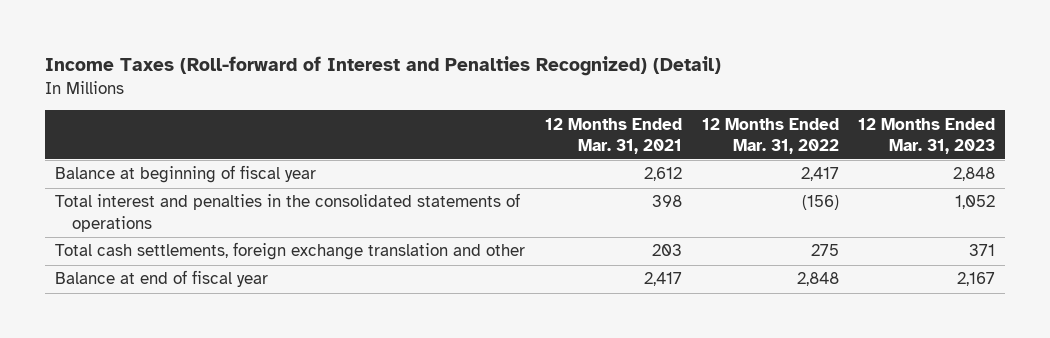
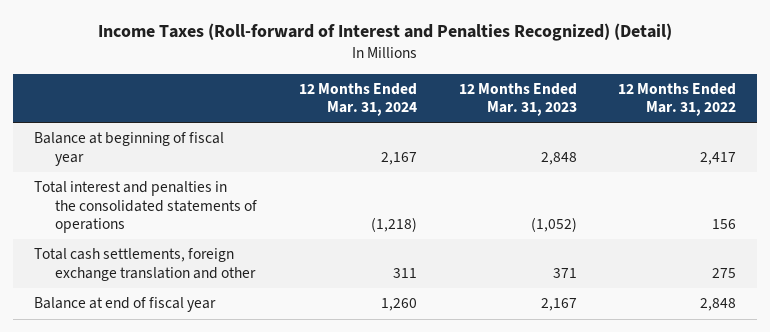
[544,117,682,154] 12 Months Ended Mar. 31, 2021 -> none
none -> [298,83,417,117] 12 Months Ended Mar. 31, 2024
[801,195,839,211] (156) -> [712,218,737,229] 156
[955,195,996,210] 1,052 -> [530,216,577,232] (1,052)

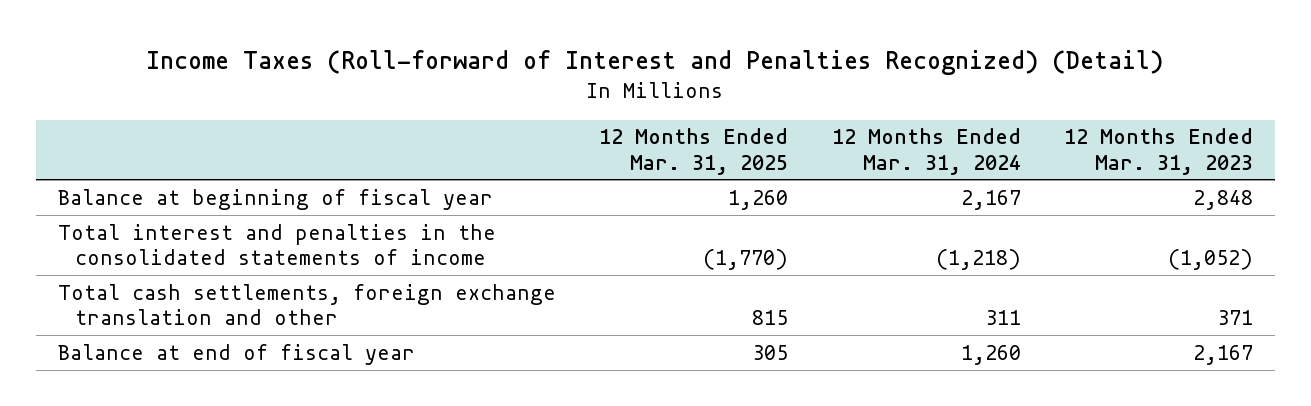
[618,83,737,117] 12 Months Ended Mar. 31, 2022 -> none
none -> [599,128,789,175] 12 Months Ended Mar. 31, 2025
[33,181,258,233] Total interest and penalties in the consolidated statements of operations -> [57,223,496,265] Total interest and penalties in the consolidated statements of income

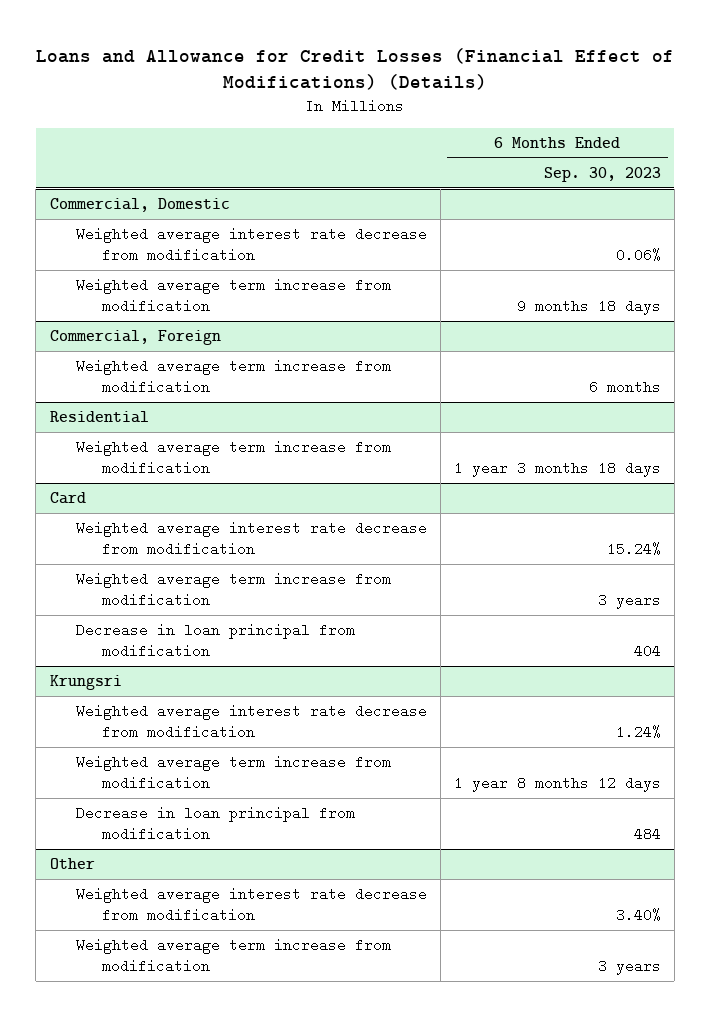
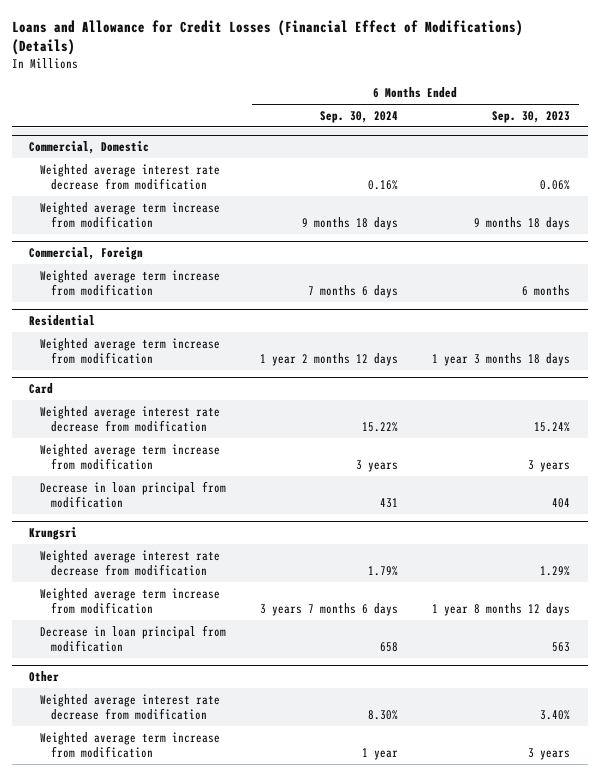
none -> [320,110,399,123] Sep. 30, 2024
[615,724,661,739] 1.24% -> [540,565,571,576] 1.29%
[633,826,661,841] 484 -> [552,641,571,652] 563

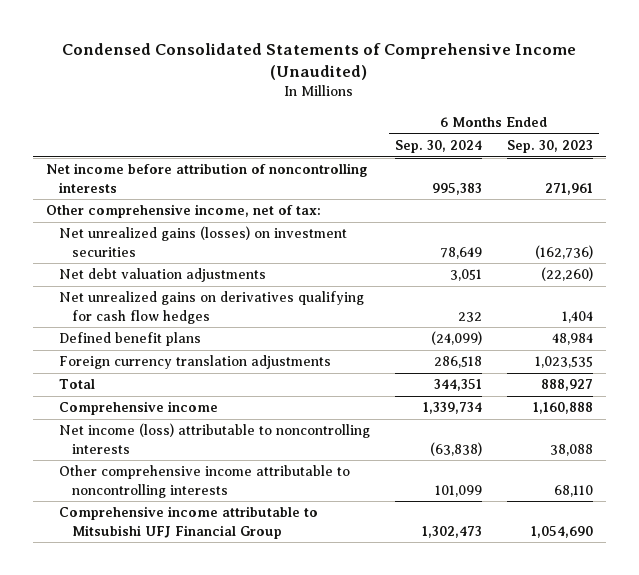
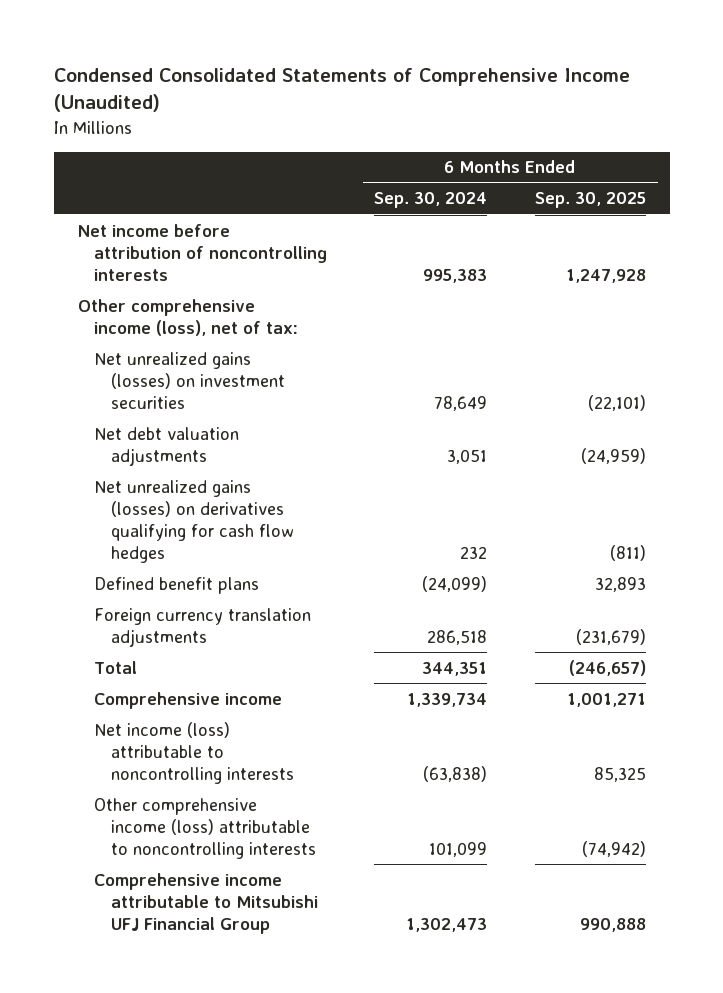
[507,139,594,153] Sep. 30, 2023 -> none
none -> [534,192,646,209] Sep. 30, 2025
[45,204,321,219] Other comprehensive income, net of tax: -> [77,298,299,336] Other comprehensive income (loss), net of tax:
[58,291,364,324] Net unrealized gains on derivatives qualifying for cash flow hedges -> [94,479,294,563] Net unrealized gains (losses) on derivatives qualifying for cash flow hedges
[58,465,350,498] Other comprehensive income attributable to noncontrolling interests -> [94,797,316,859] Other comprehensive income (loss) attributable to noncontrolling interests

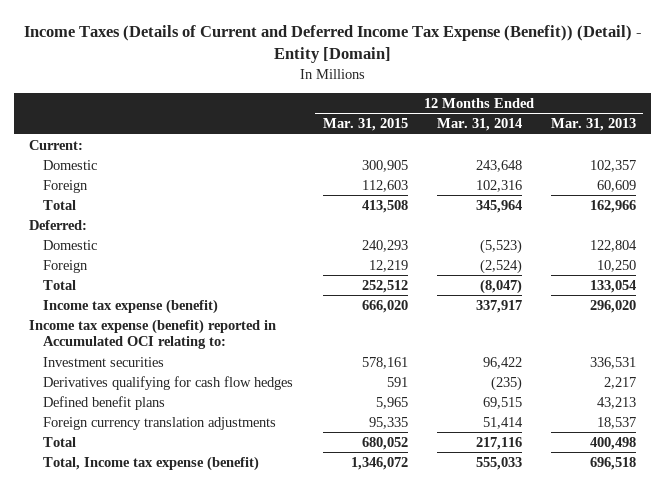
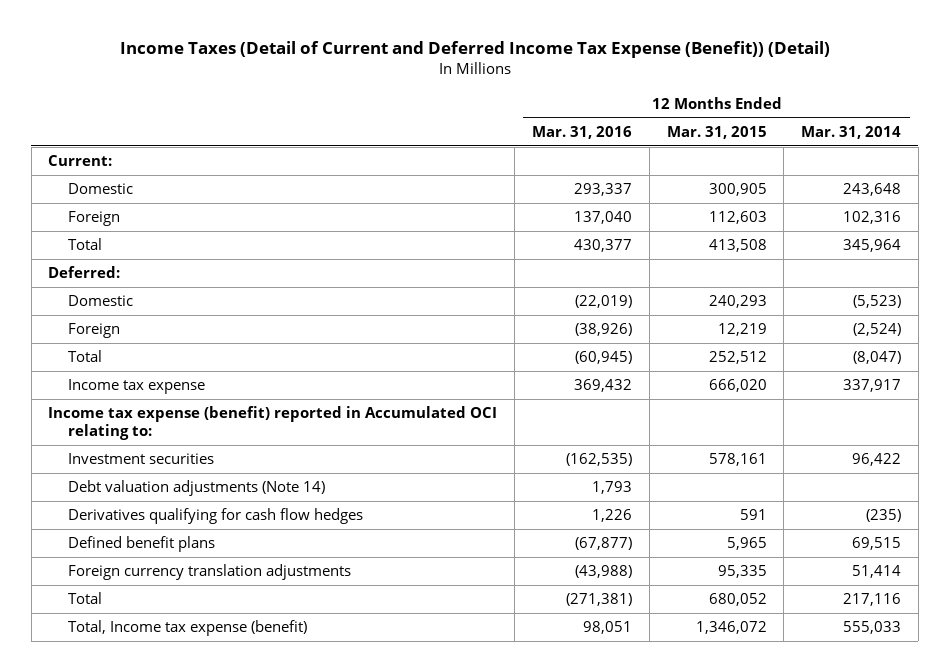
[23,24,642,64] Income Taxes (Details of Current and Deferred Income Tax Expense (Benefit)) (Detail) - Entity [Domain] -> [119,41,830,59] Income Taxes (Detail of Current and Deferred Income Tax Expense (Benefit)) (Detail)
[551,118,637,132] Mar. 31, 2013 -> none
none -> [532,125,633,139] Mar. 31, 2016
[43,298,219,314] Income tax expense (benefit) -> [67,379,205,395] Income tax expense
none -> [67,480,325,497] Debt valuation adjustments (Note 14)

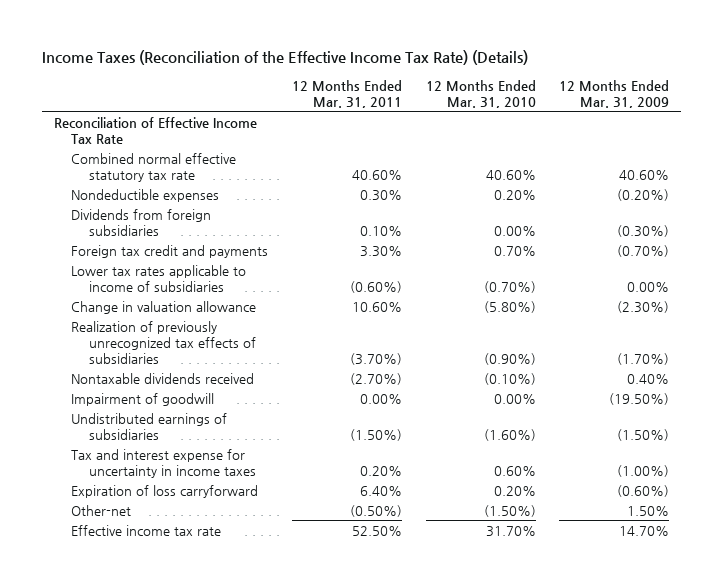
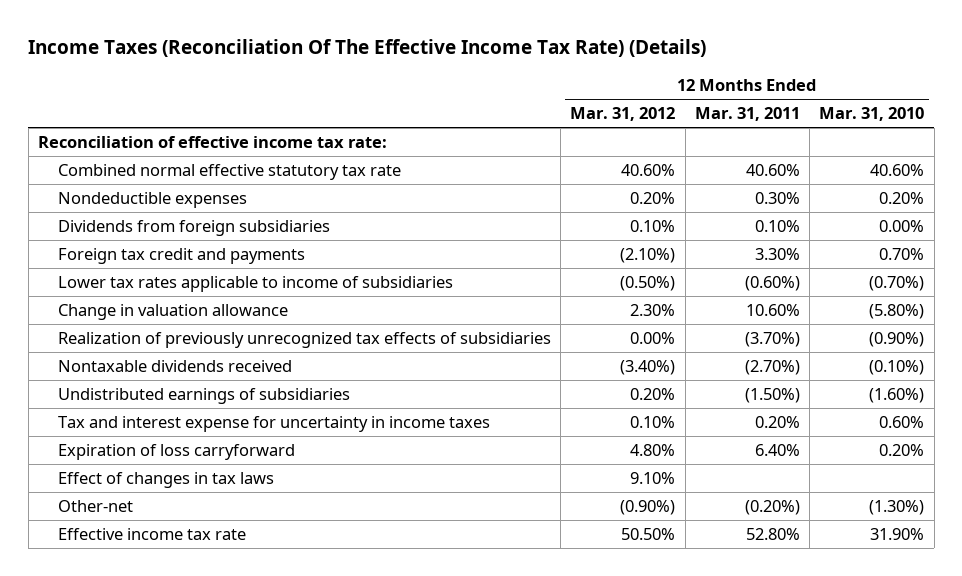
[41,50,528,66] Income Taxes (Reconciliation of the Effective Income Tax Rate) (Details) -> [28,39,707,58] Income Taxes (Reconciliation Of The Effective Income Tax Rate) (Details)
[559,80,670,109] 12 Months Ended Mar. 31, 2009 -> none
none -> [570,107,676,122] Mar. 31, 2012
[53,116,257,144] Reconciliation of Effective Income Tax Rate -> [37,136,387,149] Reconciliation of effective income tax rate:
[71,392,215,406] Impairment of goodwill -> none
none -> [57,472,274,489] Effect of changes in tax laws
[350,504,403,517] (0.50%) -> [744,500,800,516] (0.20%)
[483,504,536,517] (1.50%) -> [869,500,925,516] (1.30%)
[352,525,403,536] 52.50% -> [745,528,800,541] 52.80%
[485,525,536,537] 31.70% -> [870,528,925,541] 31.90%

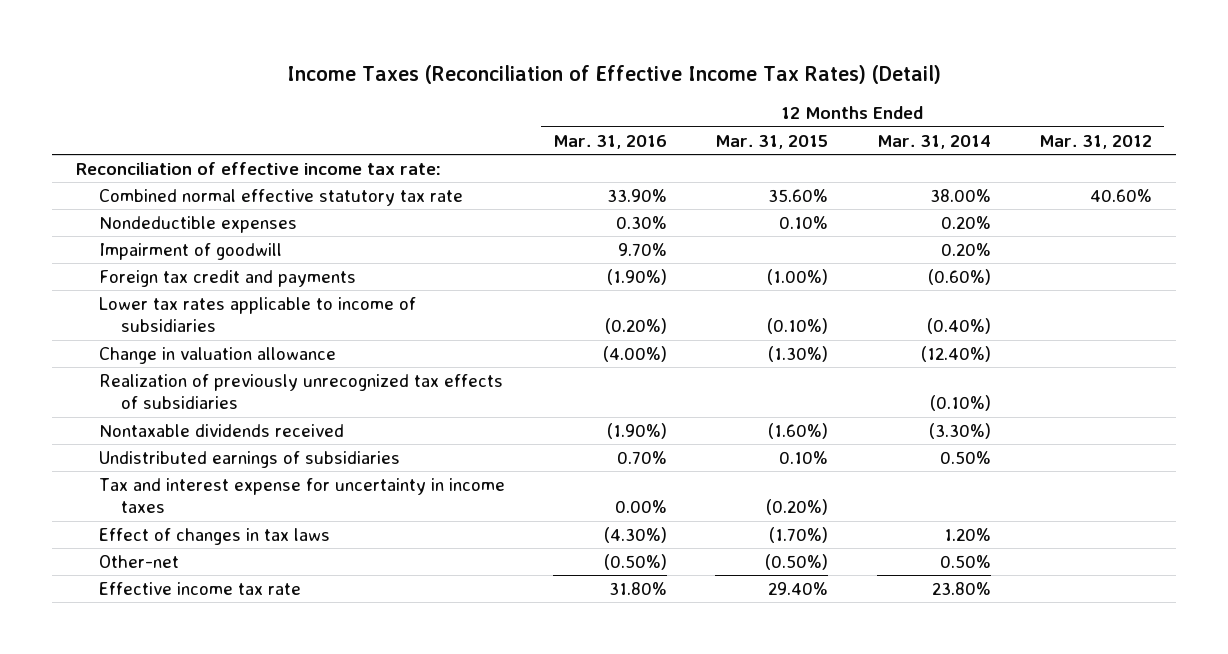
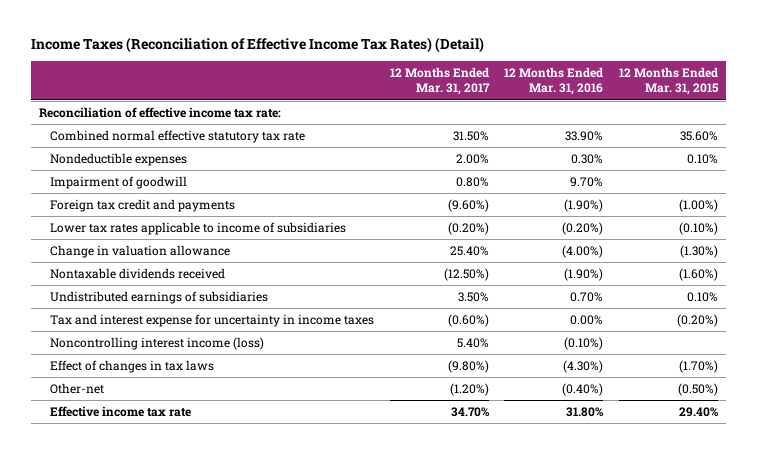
[876,134,991,149] Mar. 31, 2014 -> none
[1038,134,1152,149] Mar. 31, 2012 -> none
none -> [389,67,490,96] 12 Months Ended Mar. 31, 2017
[98,373,503,410] Realization of previously unrecognized tax effects of subsidiaries -> none
none -> [49,337,264,351] Noncontrolling interest income (loss)
[604,553,668,570] (0.50%) -> [562,383,604,397] (0.40%)

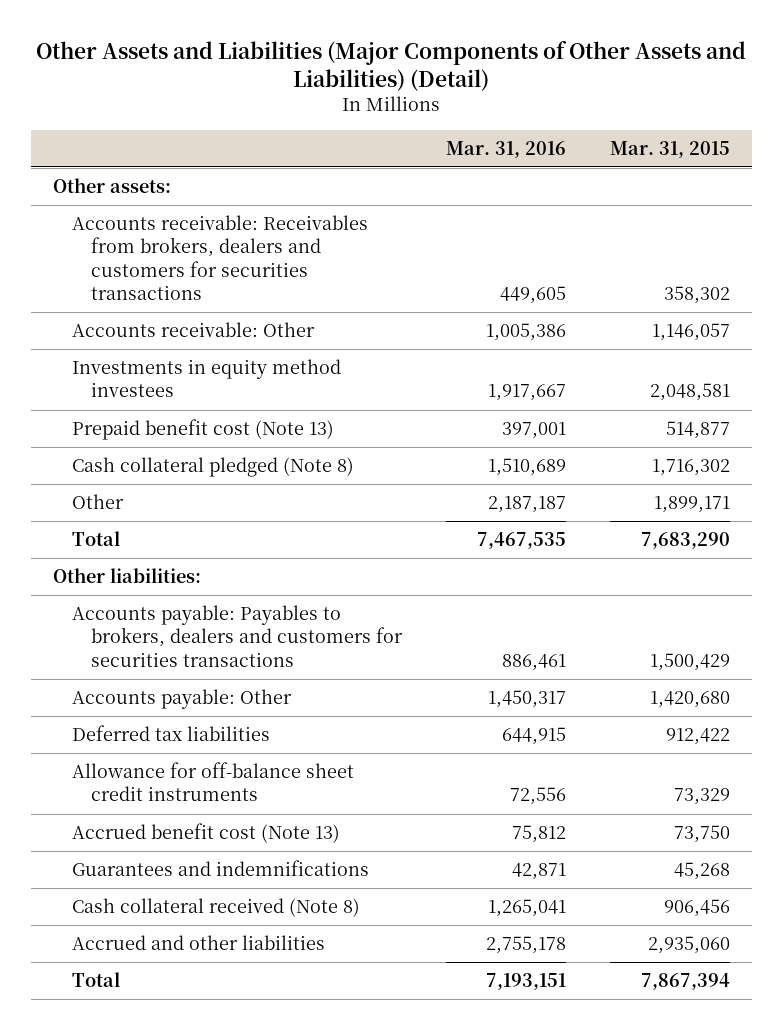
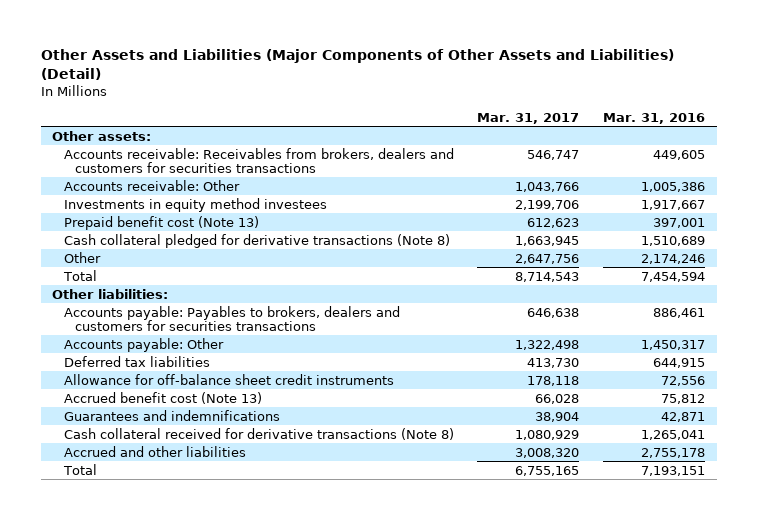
[609,140,730,158] Mar. 31, 2015 -> none
none -> [477,112,580,124] Mar. 31, 2017
[71,457,354,478] Cash collateral pledged (Note 8) -> [63,233,450,248] Cash collateral pledged for derivative transactions (Note 8)
[487,496,566,514] 2,187,187 -> [640,253,705,264] 2,174,246
[476,532,566,550] 7,467,535 -> [640,271,705,282] 7,454,594
[71,898,360,918] Cash collateral received (Note 8) -> [63,427,454,440] Cash collateral received for derivative transactions (Note 8)

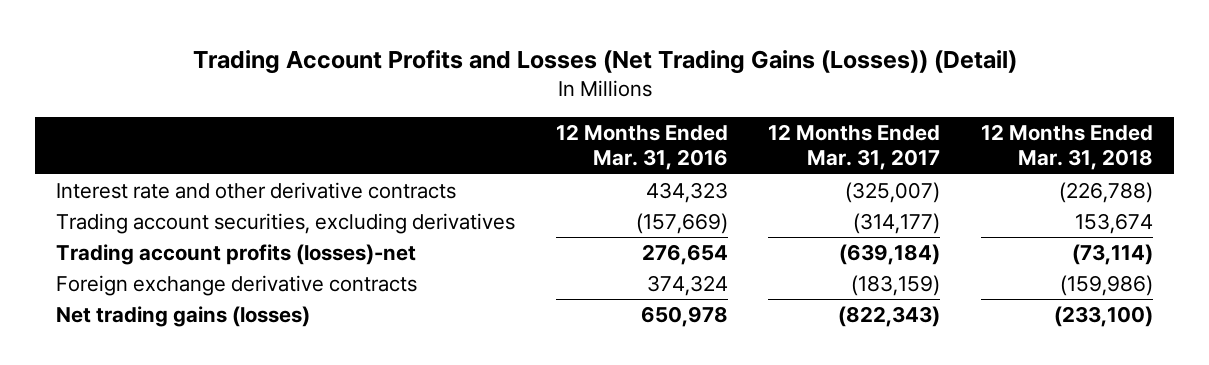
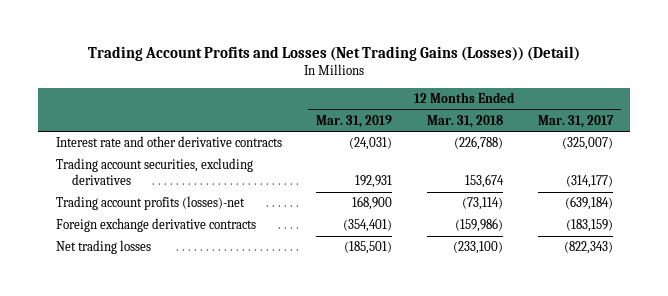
[555,124,728,171] 12 Months Ended Mar. 31, 2016 -> none
none -> [316,114,393,128] Mar. 31, 2019
[55,306,310,328] Net trading gains (losses) -> [55,240,151,255] Net trading losses

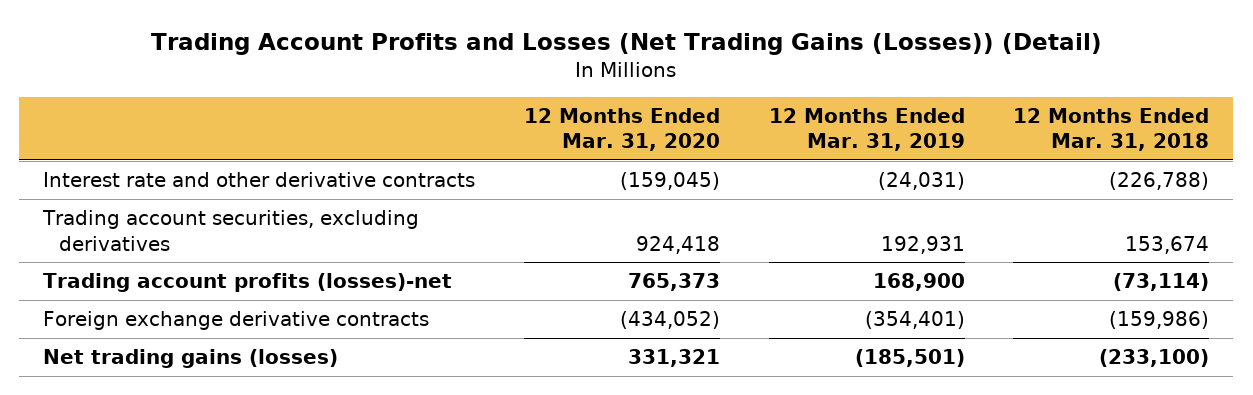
[537,114,614,128] Mar. 31, 2017 -> none
none -> [523,107,720,152] 12 Months Ended Mar. 31, 2020
[55,240,151,255] Net trading losses -> [43,349,339,369] Net trading gains (losses)

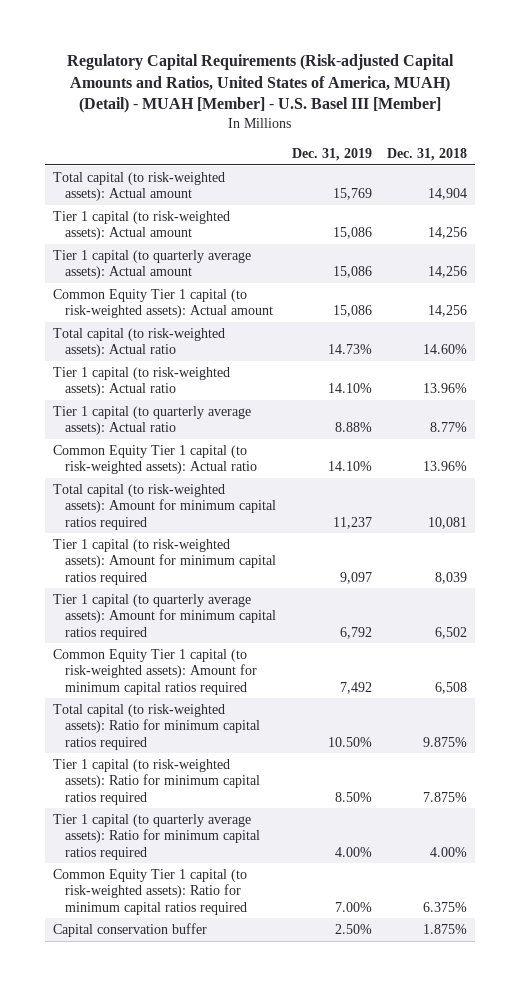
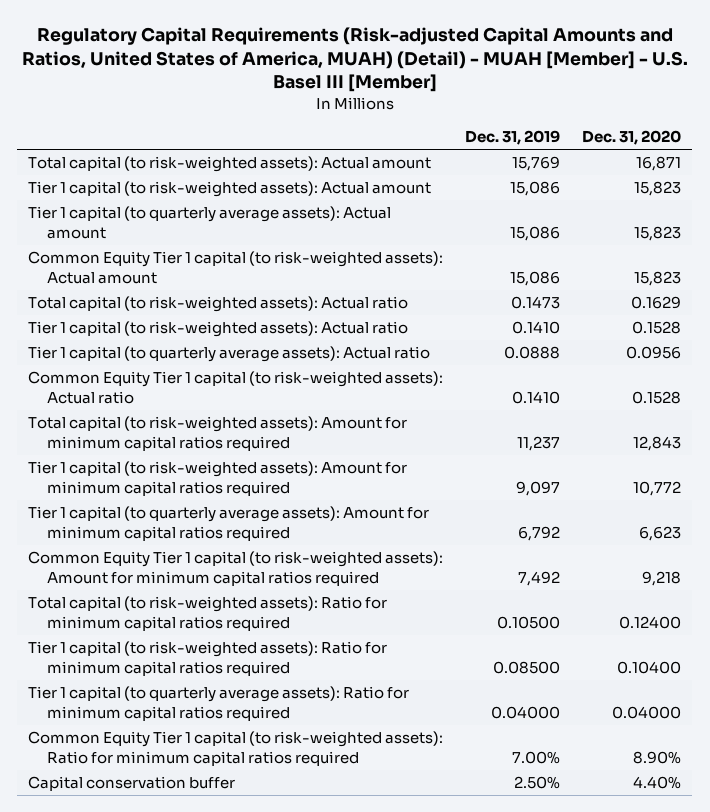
[387,147,468,161] Dec. 31, 2018 -> none
none -> [582,130,682,146] Dec. 31, 2020
[327,344,372,355] 14.73% -> [511,296,561,310] 0.1473
[327,383,372,394] 14.10% -> [512,321,561,335] 0.1410
[334,422,372,433] 8.88% -> [504,346,561,360] 0.0888
[327,461,372,472] 14.10% -> [512,390,561,404] 0.1410
[327,736,372,747] 10.50% -> [497,615,561,629] 0.10500
[334,791,372,802] 8.50% -> [493,660,561,674] 0.08500
[334,846,372,857] 4.00% -> [491,705,561,719] 0.04000

